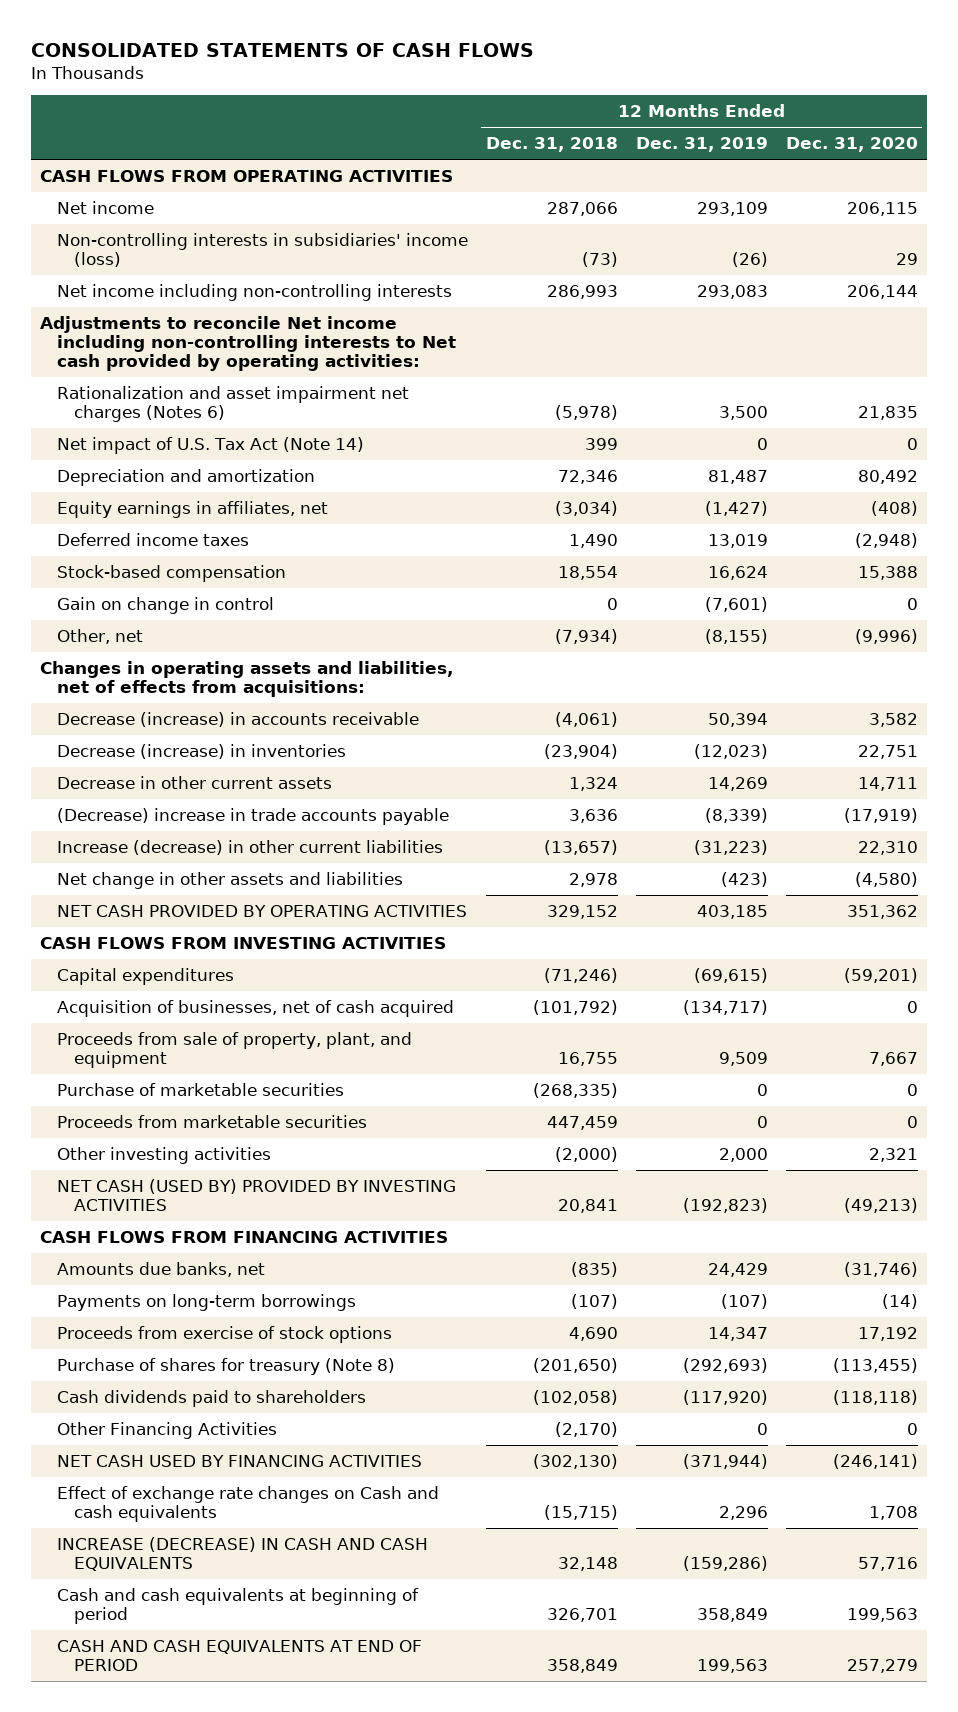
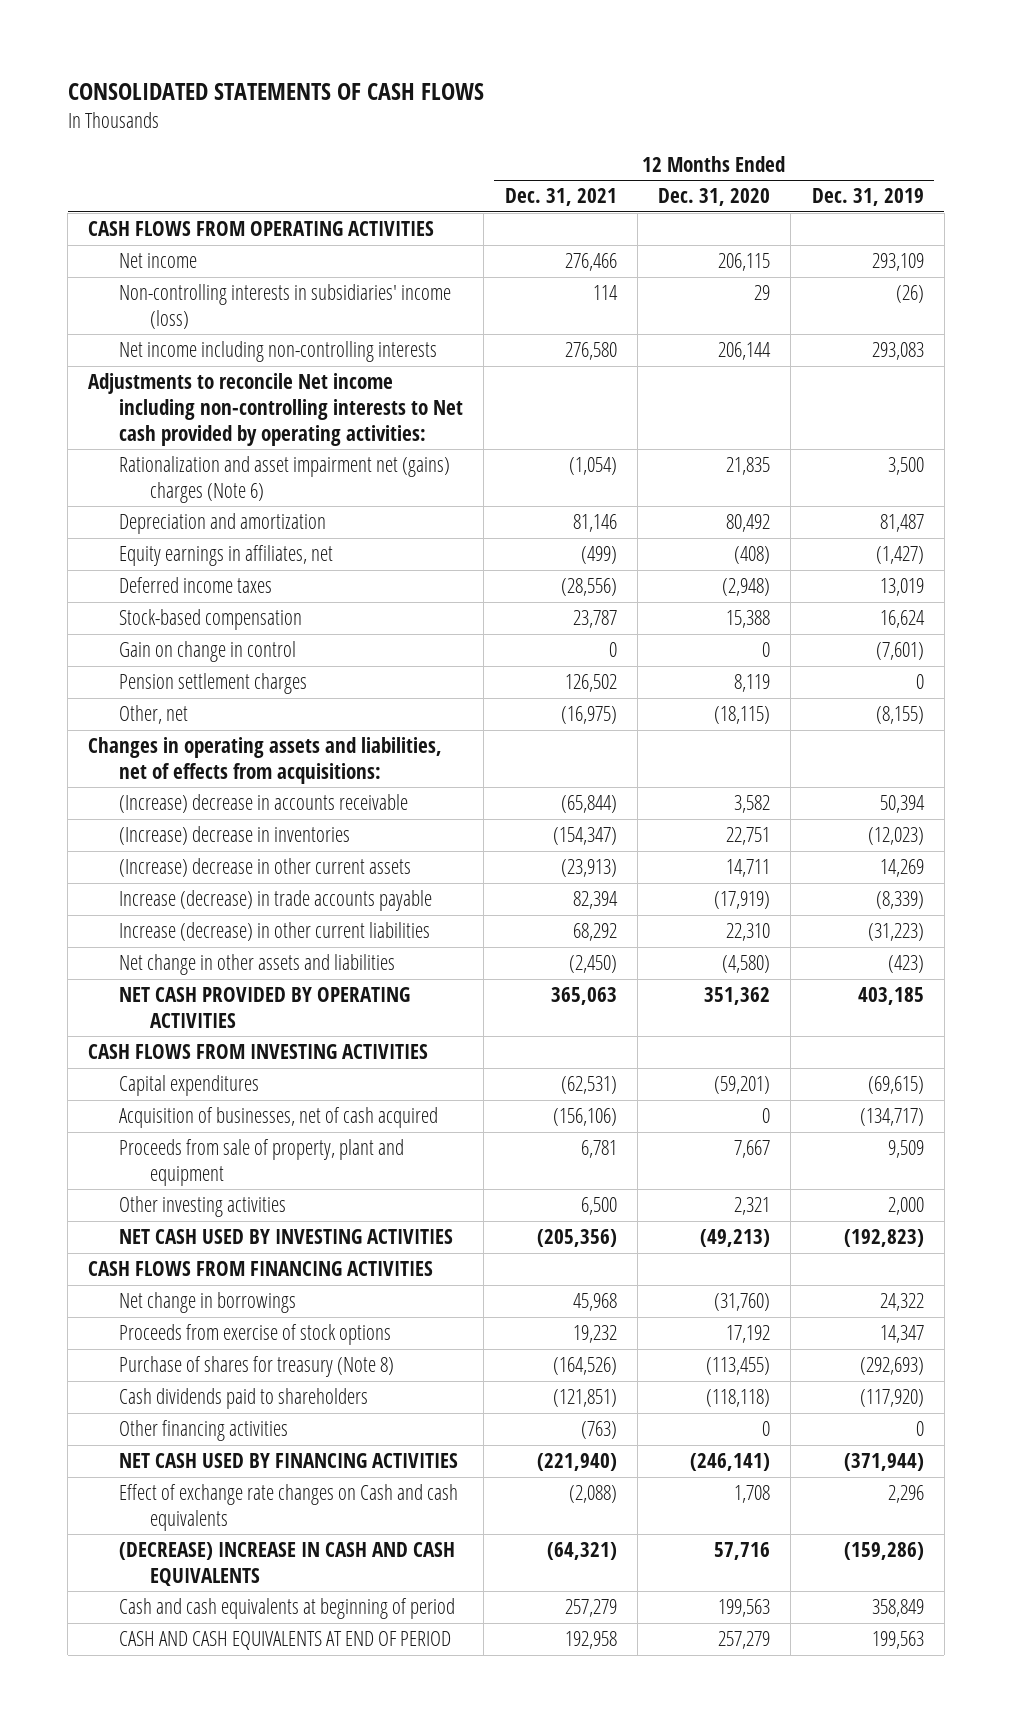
[485,137,618,153] Dec. 31, 2018 -> none
none -> [504,188,617,207] Dec. 31, 2021
[56,436,364,454] Net impact of U.S. Tax Act (Note 14) -> none
[56,385,409,422] Rationalization and asset impairment net charges (Notes 6) -> [119,456,451,503] Rationalization and asset impairment net (gains) charges (Note 6)
none -> [119,673,308,695] Pension settlement charges
[854,628,918,644] (9,996) -> [714,706,771,725] (18,115)
[56,711,419,727] Decrease (increase) in accounts receivable -> [119,794,409,814] (Increase) decrease in accounts receivable
[56,743,346,759] Decrease (increase) in inventories -> [119,826,351,846] (Increase) decrease in inventories
[56,775,332,789] Decrease in other current assets -> [119,858,412,878] (Increase) decrease in other current assets
[56,807,449,825] (Decrease) increase in trade accounts payable -> [119,890,433,912] Increase (decrease) in trade accounts payable
[56,1082,344,1096] Purchase of marketable securities -> none
[56,1114,367,1128] Proceeds from marketable securities -> none
[56,1031,412,1068] Proceeds from sale of property, plant, and equipment -> [119,1139,405,1186] Proceeds from sale of property, plant and equipment
[56,1178,456,1211] NET CASH (USED BY) PROVIDED BY INVESTING ACTIVITIES -> [119,1229,454,1245] NET CASH USED BY INVESTING ACTIVITIES
[56,1261,265,1277] Amounts due banks, net -> none
[56,1293,356,1311] Payments on long-term borrowings -> none
none -> [119,1292,297,1314] Net change in borrowings
[56,1421,277,1439] Other Financing Activities -> [119,1420,289,1442] Other financing activities
[56,1536,428,1571] INCREASE (DECREASE) IN CASH AND CASH EQUIVALENTS -> [119,1542,456,1586] (DECREASE) INCREASE IN CASH AND CASH EQUIVALENTS

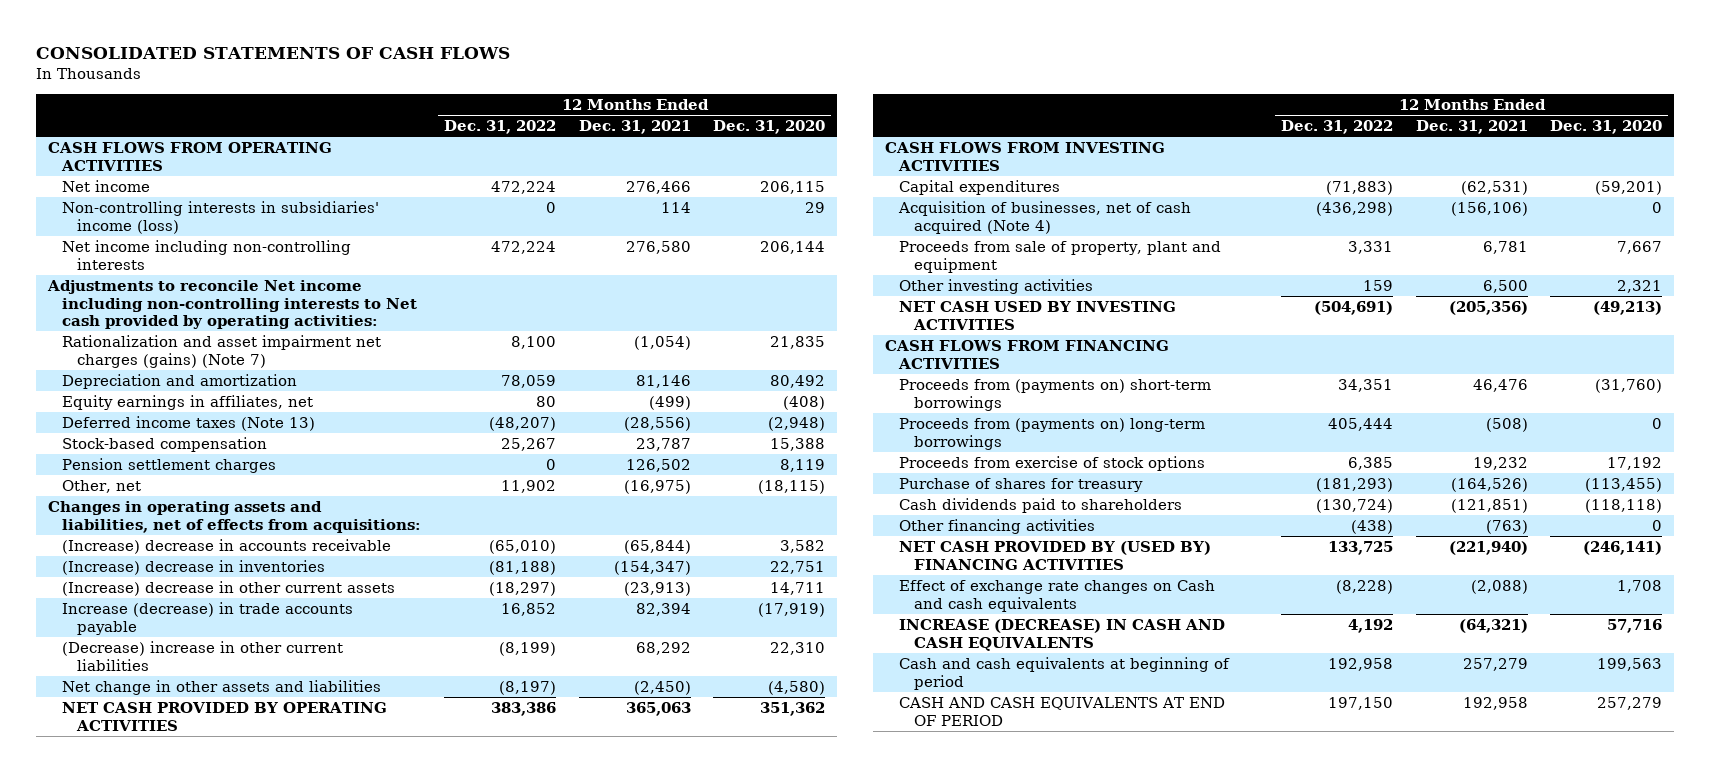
[811,188,924,207] Dec. 31, 2019 -> none
none -> [443,120,556,135] Dec. 31, 2022
[119,456,451,503] Rationalization and asset impairment net (gains) charges (Note 6) -> [62,335,382,368] Rationalization and asset impairment net charges (gains) (Note 7)
[119,577,273,594] Deferred income taxes -> [62,416,316,432] Deferred income taxes (Note 13)
[119,641,297,663] Gain on change in control -> none
[119,922,431,942] Increase (decrease) in other current liabilities -> [62,641,344,671] (Decrease) increase in other current liabilities
[119,1107,439,1129] Acquisition of businesses, net of cash acquired -> [898,201,1192,234] Acquisition of businesses, net of cash acquired (Note 4)
[119,1292,297,1314] Net change in borrowings -> none
none -> [899,379,1212,411] Proceeds from (payments on) short-term borrowings
none -> [899,418,1206,450] Proceeds from (payments on) long-term borrowings
[119,1356,395,1378] Purchase of shares for treasury (Note 8) -> [899,478,1144,493] Purchase of shares for treasury
[119,1453,459,1469] NET CASH USED BY FINANCING ACTIVITIES -> [899,541,1212,570] NET CASH PROVIDED BY (USED BY) FINANCING ACTIVITIES
[119,1542,456,1586] (DECREASE) INCREASE IN CASH AND CASH EQUIVALENTS -> [899,619,1226,651] INCREASE (DECREASE) IN CASH AND CASH EQUIVALENTS

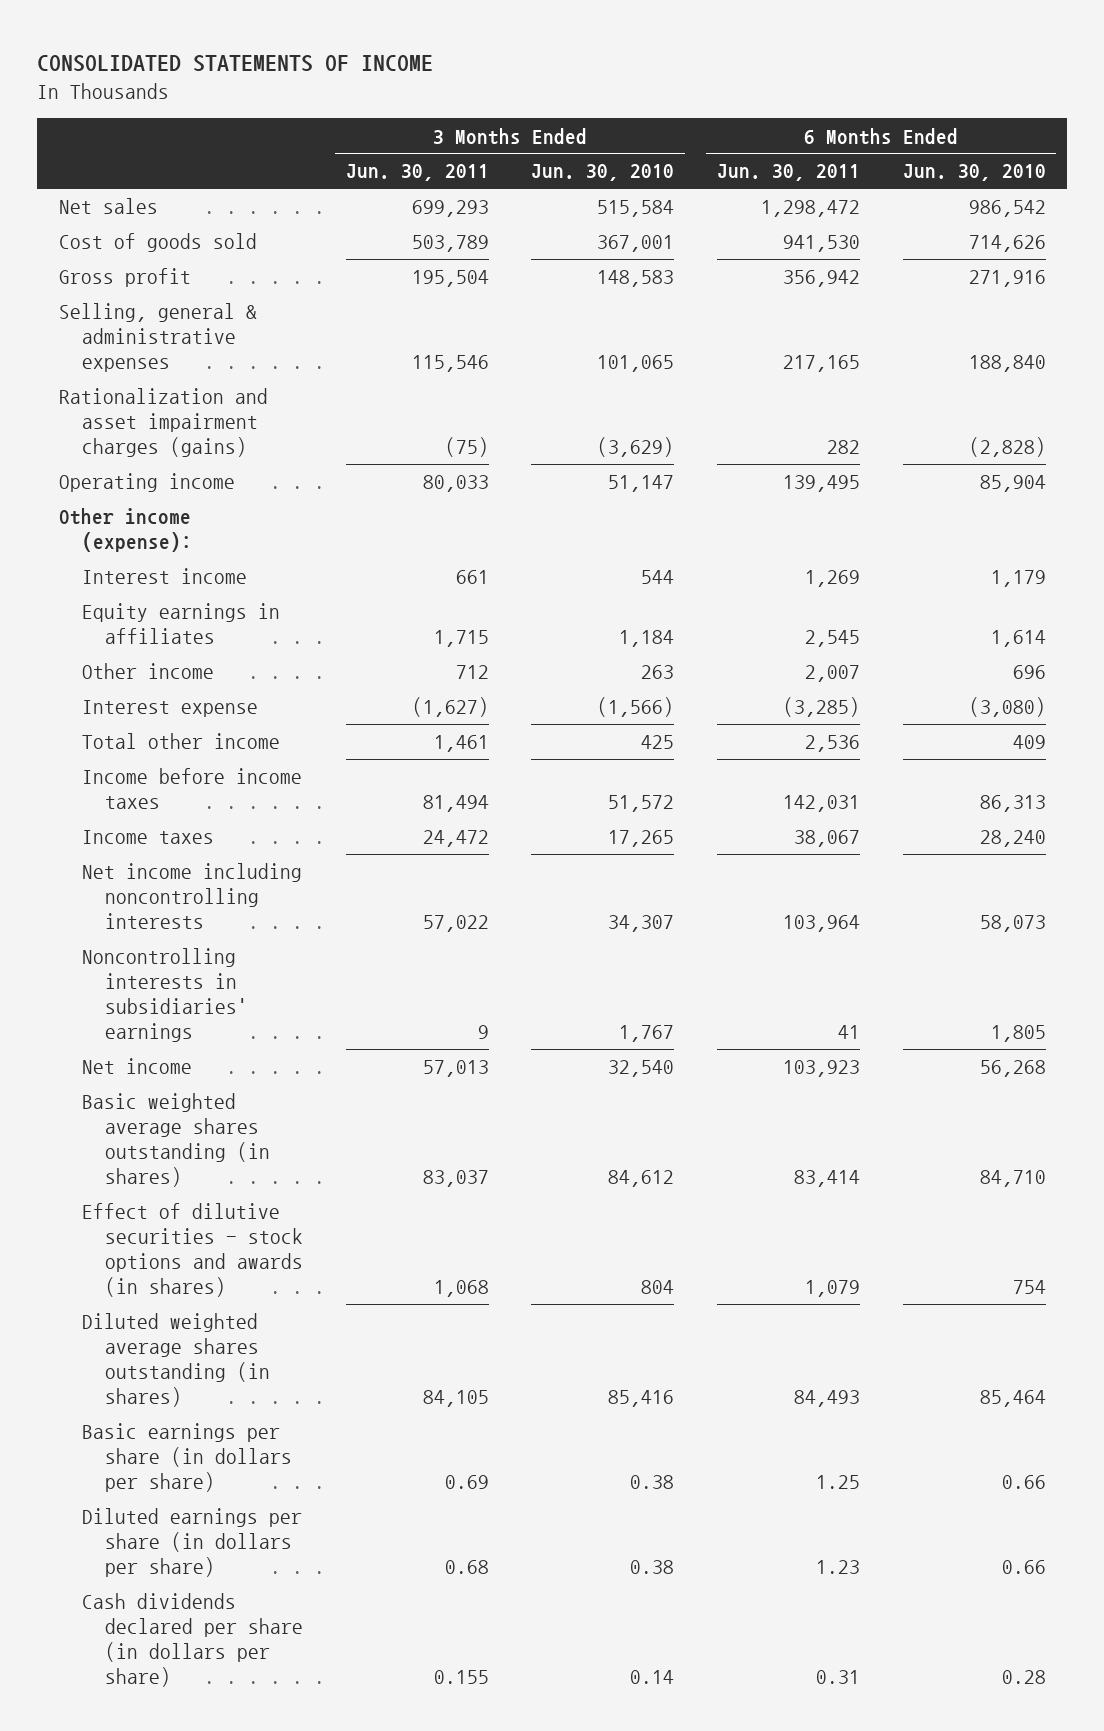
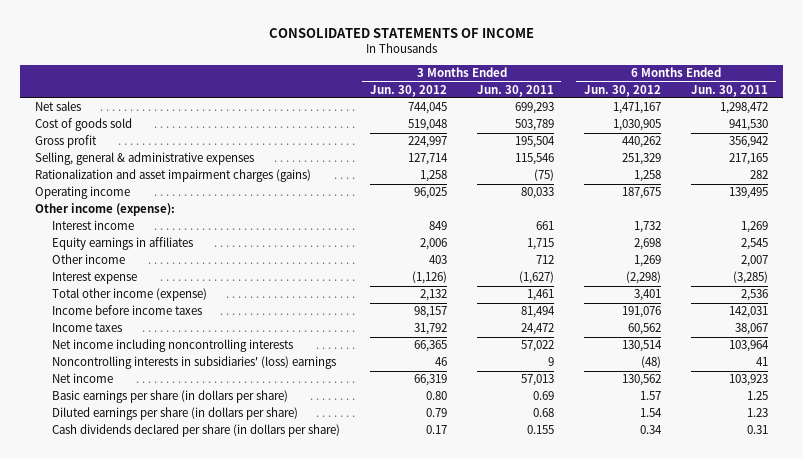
[531,164,675,182] Jun. 30, 2010 -> none
[902,164,1046,182] Jun. 30, 2010 -> none
none -> [369,84,447,97] Jun. 30, 2012
none -> [583,84,661,97] Jun. 30, 2012
[81,733,280,750] Total other income -> [51,288,207,302] Total other income (expense)
[81,948,249,1043] Noncontrolling interests in subsidiaries' earnings -> [51,356,336,370] Noncontrolling interests in subsidiaries' (loss) earnings
[81,1093,271,1188] Basic weighted average shares outstanding (in shares) -> none
[81,1203,304,1298] Effect of dilutive securities - stock options and awards (in shares) -> none
[81,1313,271,1408] Diluted weighted average shares outstanding (in shares) -> none

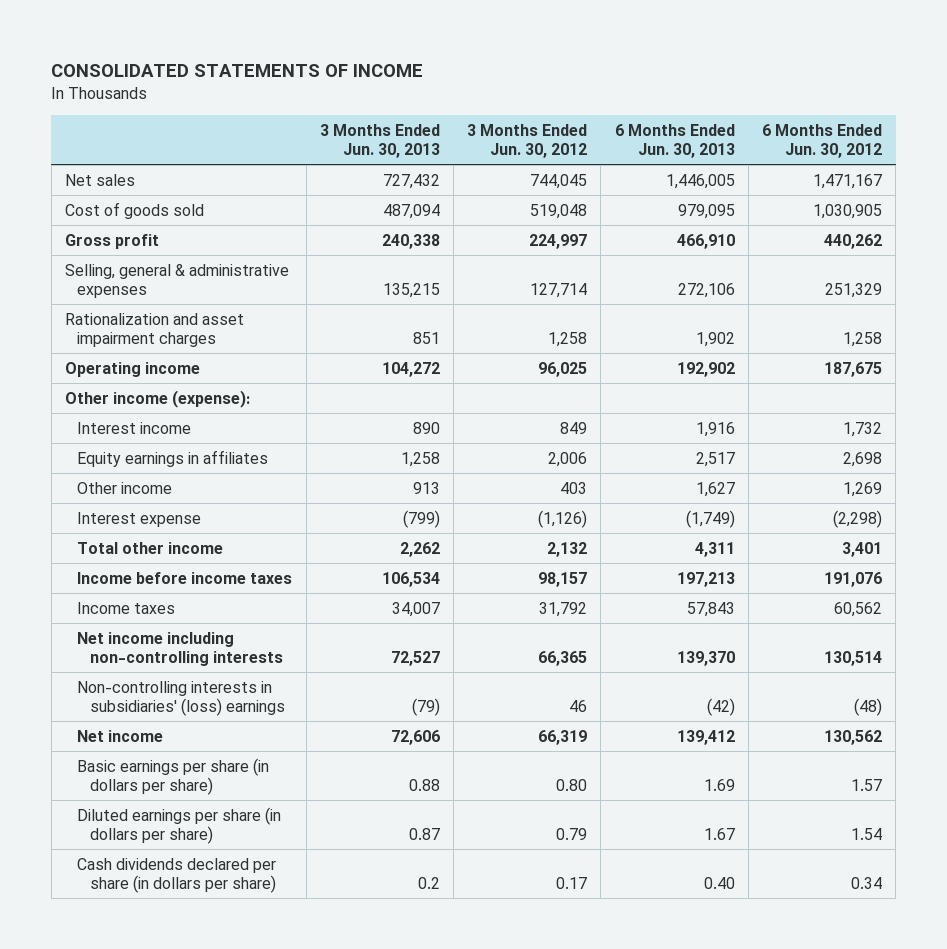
[476,84,554,97] Jun. 30, 2011 -> none
[691,84,769,97] Jun. 30, 2011 -> none
none -> [319,123,440,158] 3 Months Ended Jun. 30, 2013
none -> [614,123,735,158] 6 Months Ended Jun. 30, 2013
[35,169,312,183] Rationalization and asset impairment charges (gains) -> [65,312,245,347] Rationalization and asset impairment charges
[51,288,207,302] Total other income (expense) -> [77,541,224,554] Total other income
[51,339,293,353] Net income including noncontrolling interests -> [77,631,283,666] Net income including non-controlling interests
[51,356,336,370] Noncontrolling interests in subsidiaries' (loss) earnings -> [77,680,285,716] Non-controlling interests in subsidiaries' (loss) earnings

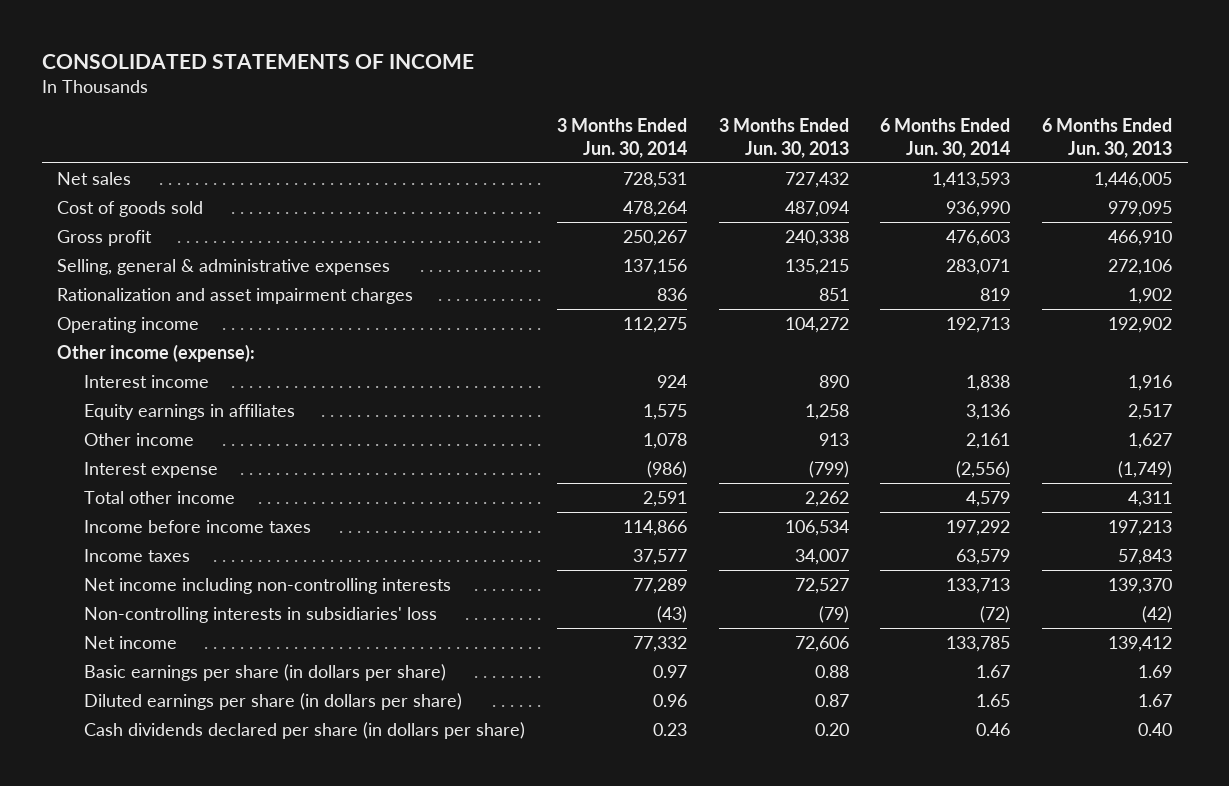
[467,123,588,158] 3 Months Ended Jun. 30, 2012 -> none
[761,123,882,158] 6 Months Ended Jun. 30, 2012 -> none
none -> [556,118,687,158] 3 Months Ended Jun. 30, 2014
none -> [880,118,1011,158] 6 Months Ended Jun. 30, 2014
[77,680,285,716] Non-controlling interests in subsidiaries' (loss) earnings -> [84,606,438,623] Non-controlling interests in subsidiaries' loss
[417,876,440,889] 0.2 -> [814,722,849,736] 0.20

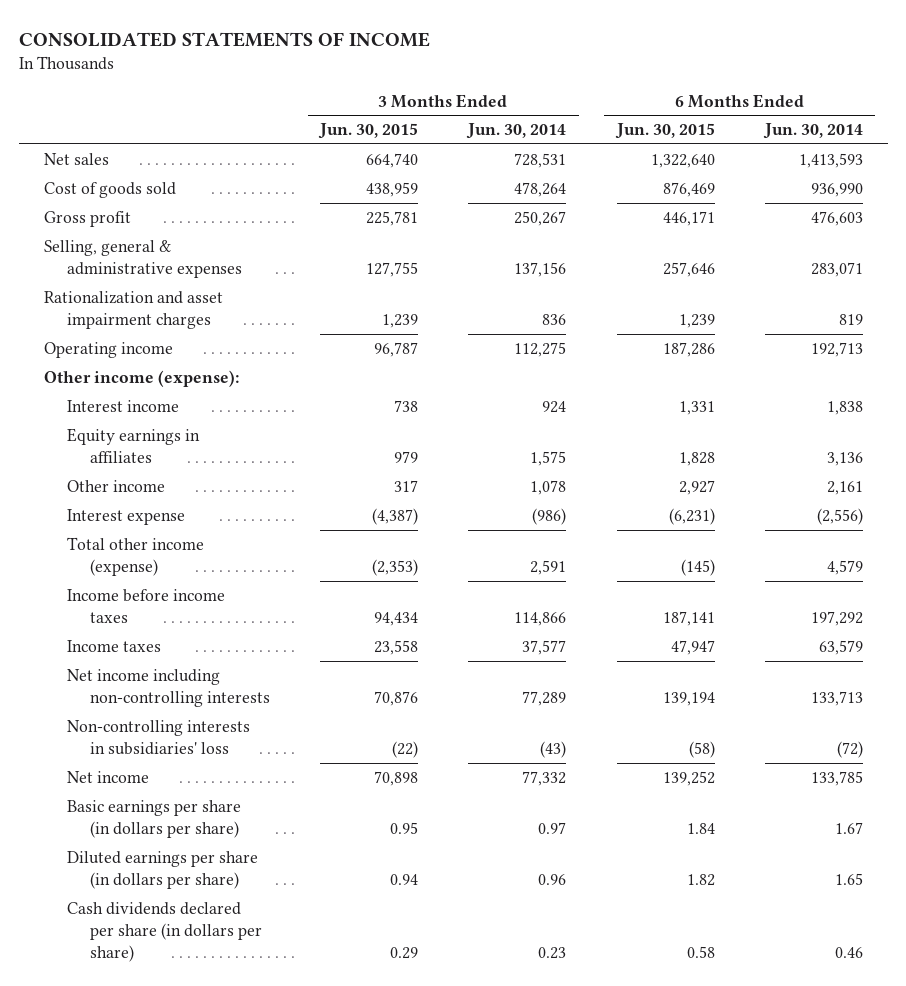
[718,118,849,158] 3 Months Ended Jun. 30, 2013 -> none
[1041,118,1172,158] 6 Months Ended Jun. 30, 2013 -> none
none -> [318,123,419,140] Jun. 30, 2015
none -> [614,123,715,140] Jun. 30, 2015
[84,490,236,504] Total other income -> [67,536,205,576] Total other income (expense)

